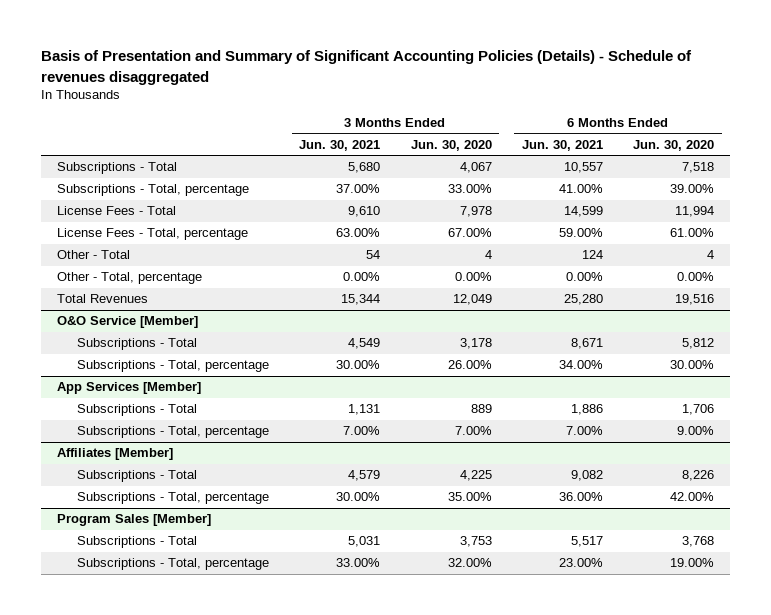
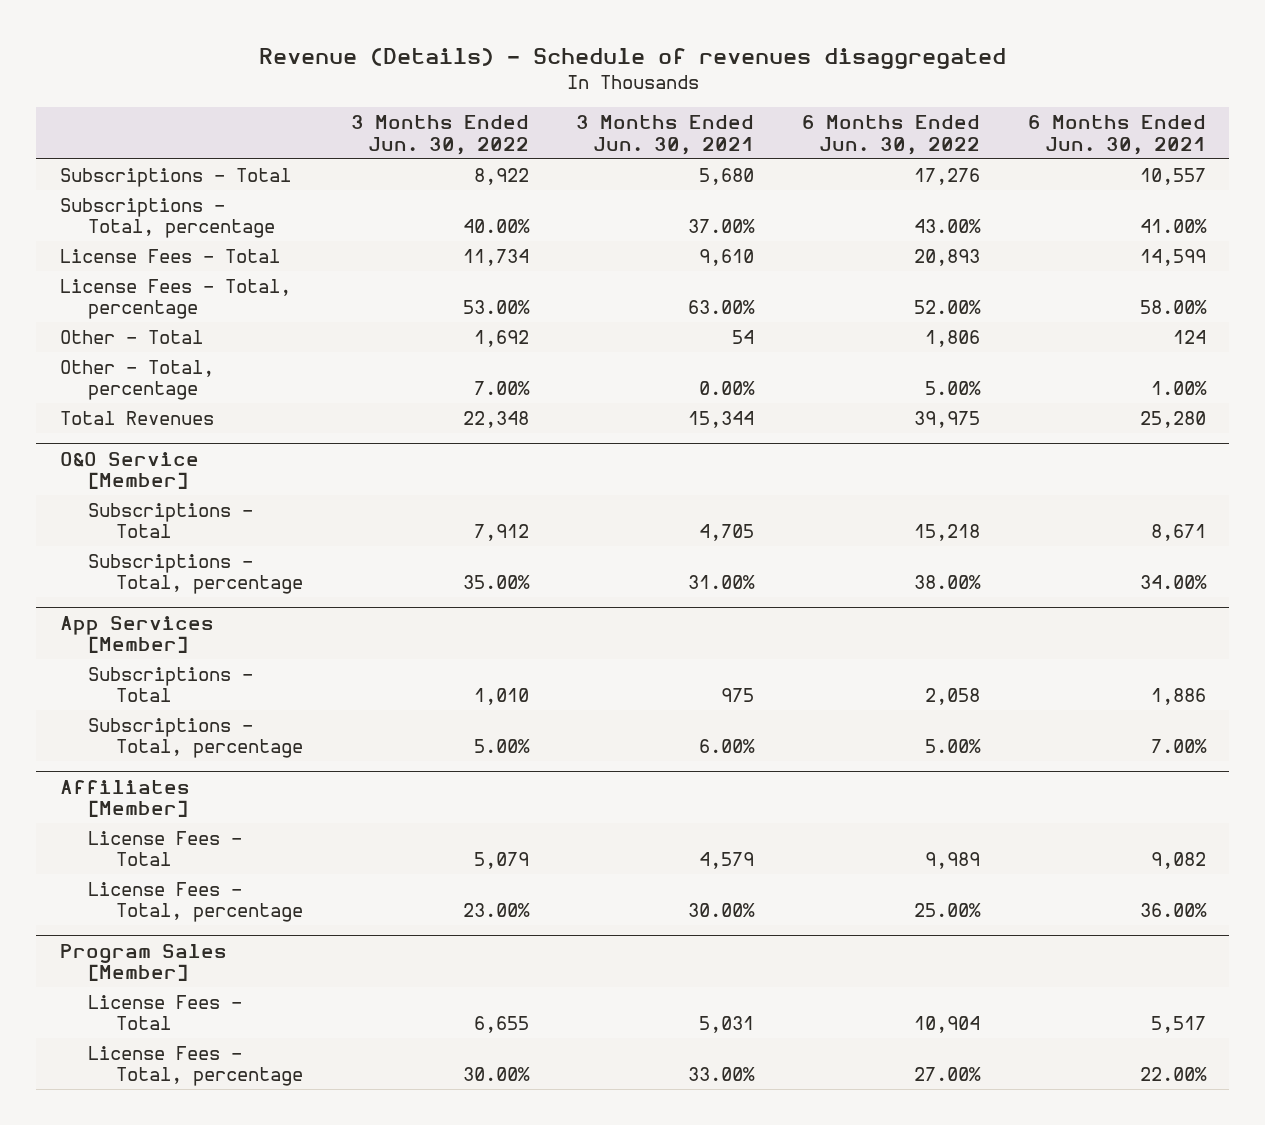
[41,50,693,85] Basis of Presentation and Summary of Significant Accounting Policies (Details) - Schedule of revenues disaggregated -> [258,48,1006,70] Revenue (Details) - Schedule of revenues disaggregated
[410,139,492,151] Jun. 30, 2020 -> none
[633,139,715,151] Jun. 30, 2020 -> none
none -> [350,115,529,155] 3 Months Ended Jun. 30, 2022
none -> [801,115,980,155] 6 Months Ended Jun. 30, 2022
[559,228,604,238] 59.00% -> [1139,300,1207,315] 58.00%
[566,272,604,282] 0.00% -> [1150,381,1207,396] 1.00%
[348,338,381,350] 4,549 -> [699,524,755,542] 4,705
[336,360,381,370] 30.00% -> [688,575,756,590] 31.00%
[348,404,381,416] 1,131 -> [721,688,755,703] 975
[343,426,381,436] 7.00% -> [699,739,756,754] 6.00%
[76,470,197,483] Subscriptions - Total -> [87,830,242,867] License Fees - Total
[76,492,269,505] Subscriptions - Total, percentage -> [87,881,303,923] License Fees - Total, percentage
[76,558,269,571] Subscriptions - Total, percentage -> none
[76,536,197,549] Subscriptions - Total -> [87,994,242,1031] License Fees - Total
none -> [87,1045,303,1087] License Fees - Total, percentage

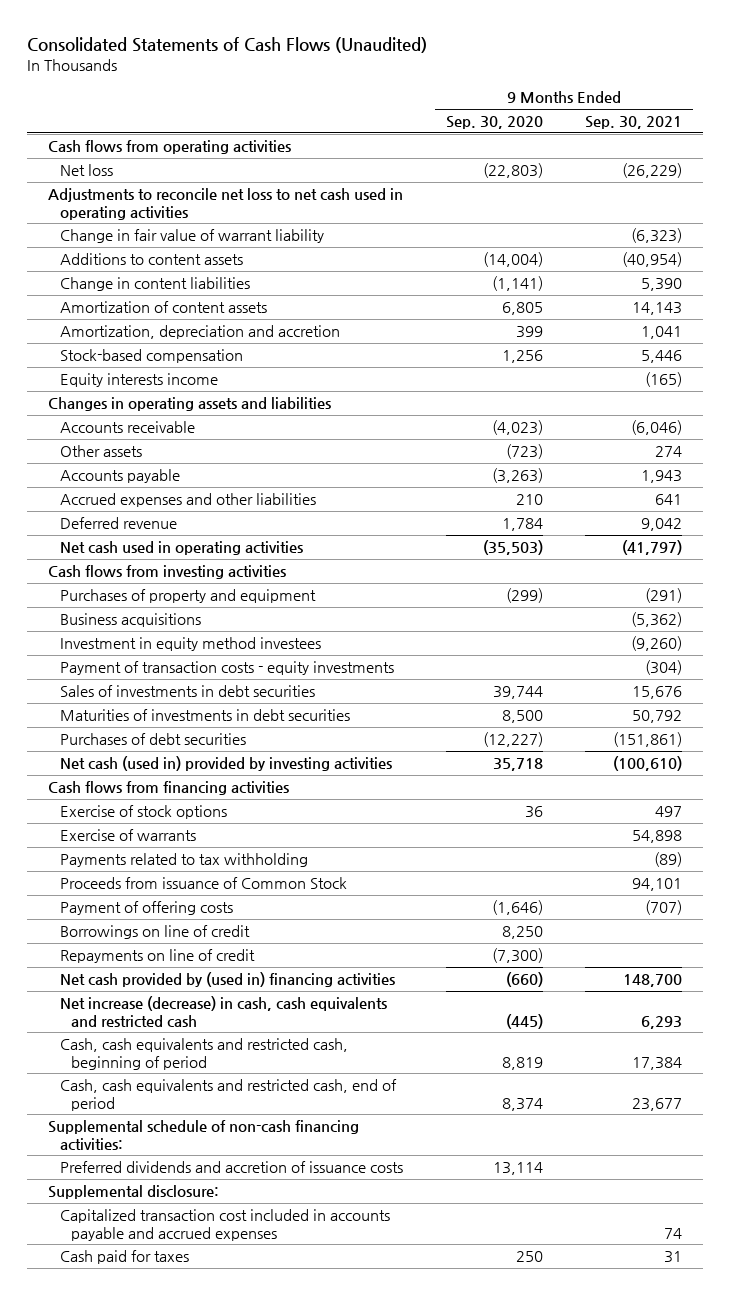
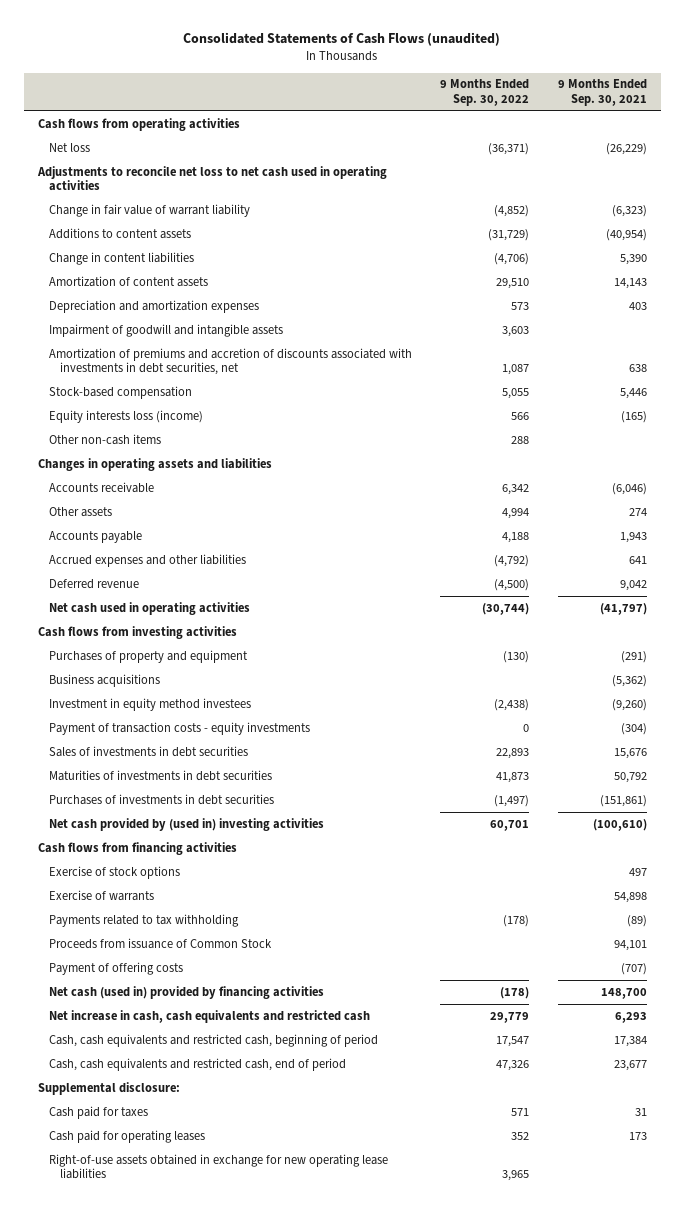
[27,37,428,54] Consolidated Statements of Cash Flows (Unaudited) -> [183,32,501,47] Consolidated Statements of Cash Flows (unaudited)
[445,116,543,130] Sep. 30, 2020 -> none
none -> [440,79,530,107] 9 Months Ended Sep. 30, 2022
[59,325,340,340] Amortization, depreciation and accretion -> [49,299,260,313] Depreciation and amortization expenses
[641,326,683,340] 1,041 -> [628,301,647,310] 403
none -> [49,323,284,337] Impairment of goodwill and intangible assets
none -> [49,347,413,376] Amortization of premiums and accretion of discounts associated with investments in debt securities, net
[59,373,218,388] Equity interests income -> [49,409,204,423] Equity interests loss (income)
none -> [49,433,162,445] Other non-cash items
[59,733,246,746] Purchases of debt securities -> [49,793,275,805] Purchases of investments in debt securities
[59,756,392,772] Net cash (used in) provided by investing activities -> [49,817,325,831] Net cash provided by (used in) investing activities
[59,925,250,940] Borrowings on line of credit -> none
[59,949,255,964] Repayments on line of credit -> none
[59,972,395,988] Net cash provided by (used in) financing activities -> [49,985,325,999] Net cash (used in) provided by financing activities
[59,996,387,1027] Net increase (decrease) in cash, cash equivalents and restricted cash -> [49,1009,371,1023] Net increase in cash, cash equivalents and restricted cash
[48,1120,360,1150] Supplemental schedule of non-cash financing activities: -> none
[59,1161,403,1174] Preferred dividends and accretion of issuance costs -> none
[59,1209,390,1241] Capitalized transaction cost included in accounts payable and accrued expenses -> none
none -> [49,1129,206,1143] Cash paid for operating leases
none -> [49,1153,389,1180] Right-of-use assets obtained in exchange for new operating lease liabilities

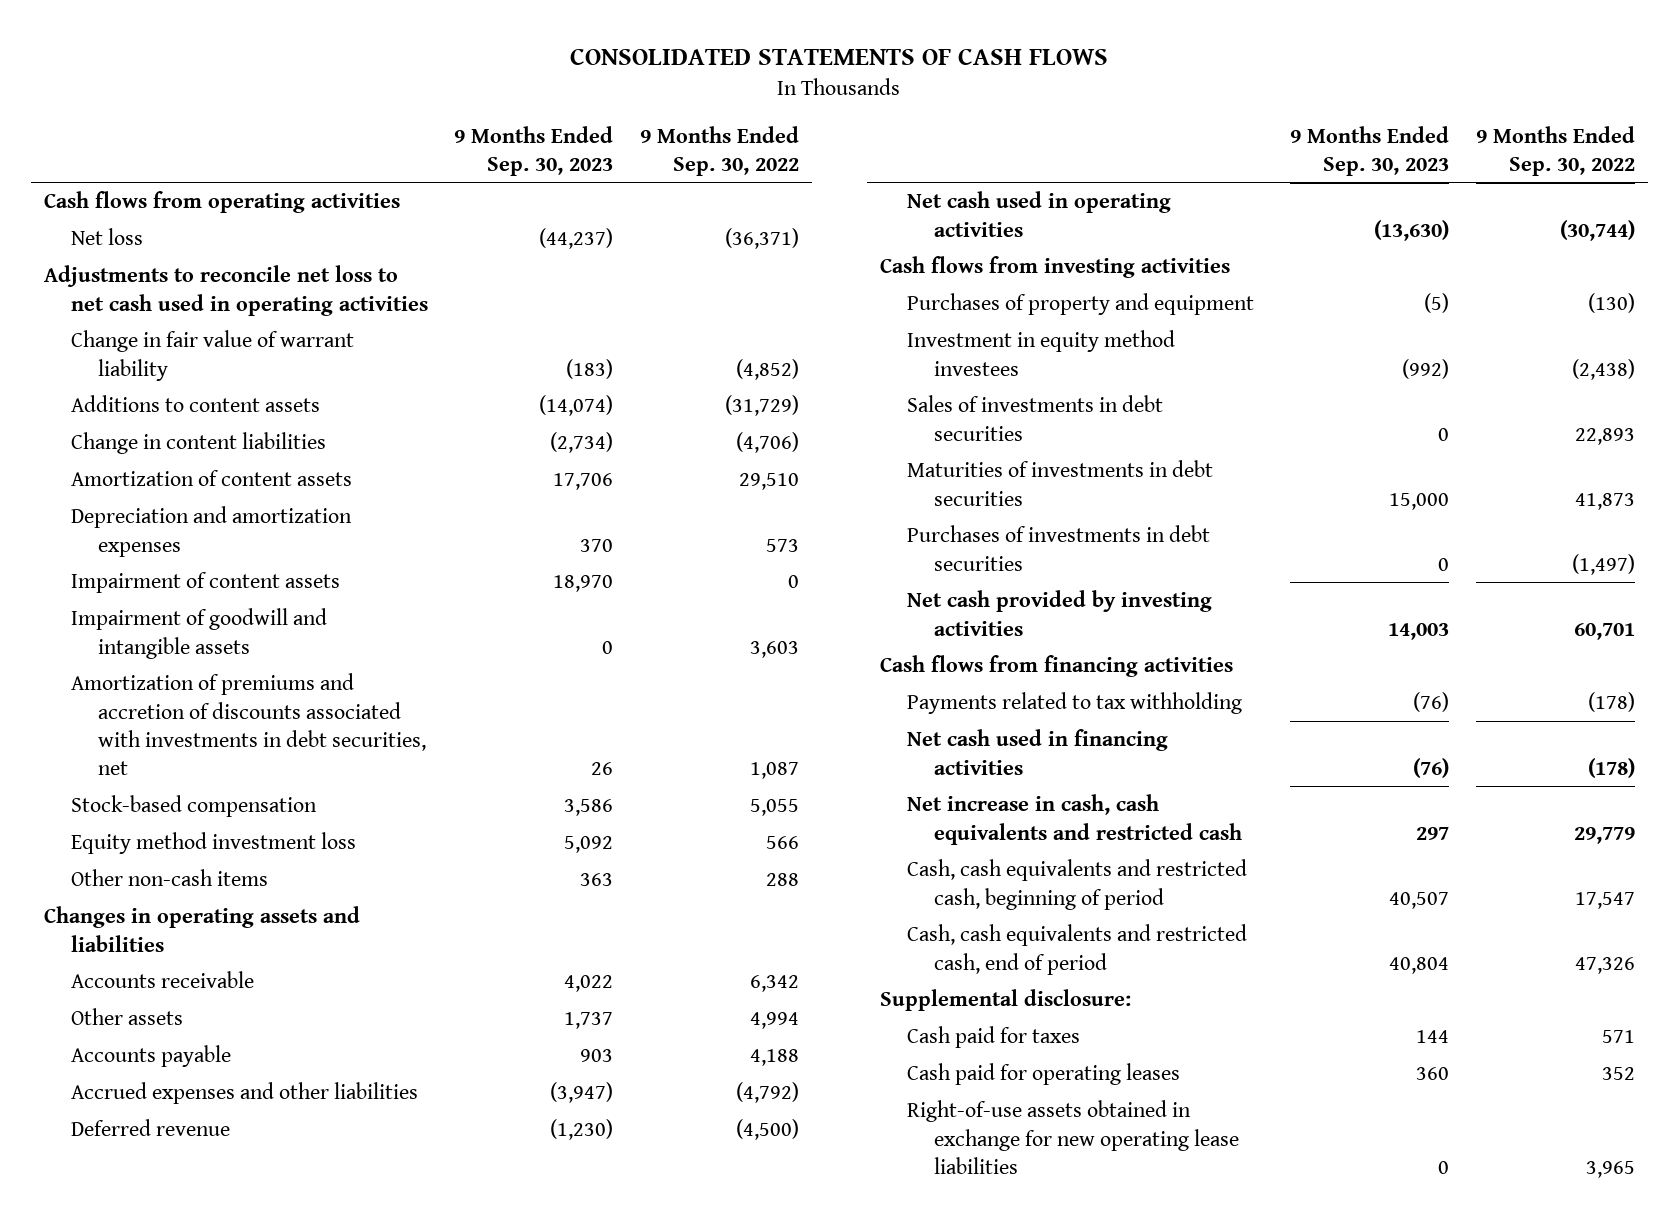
[183,32,501,47] Consolidated Statements of Cash Flows (unaudited) -> [570,48,1109,66] CONSOLIDATED STATEMENTS OF CASH FLOWS
[557,79,647,107] 9 Months Ended Sep. 30, 2021 -> none
none -> [454,125,614,176] 9 Months Ended Sep. 30, 2023
none -> [70,572,340,594] Impairment of content assets
[49,409,204,423] Equity interests loss (income) -> [70,832,356,855] Equity method investment loss
[49,673,161,687] Business acquisitions -> none
[49,721,311,735] Payment of transaction costs - equity investments -> none
[49,817,325,831] Net cash provided by (used in) investing activities -> [906,590,1212,636] Net cash provided by investing activities
[49,865,181,879] Exercise of stock options -> none
[49,889,155,901] Exercise of warrants -> none
[49,937,273,949] Proceeds from issuance of Common Stock -> none
[49,961,184,975] Payment of offering costs -> none
[49,985,325,999] Net cash (used in) provided by financing activities -> [906,729,1168,775] Net cash used in financing activities

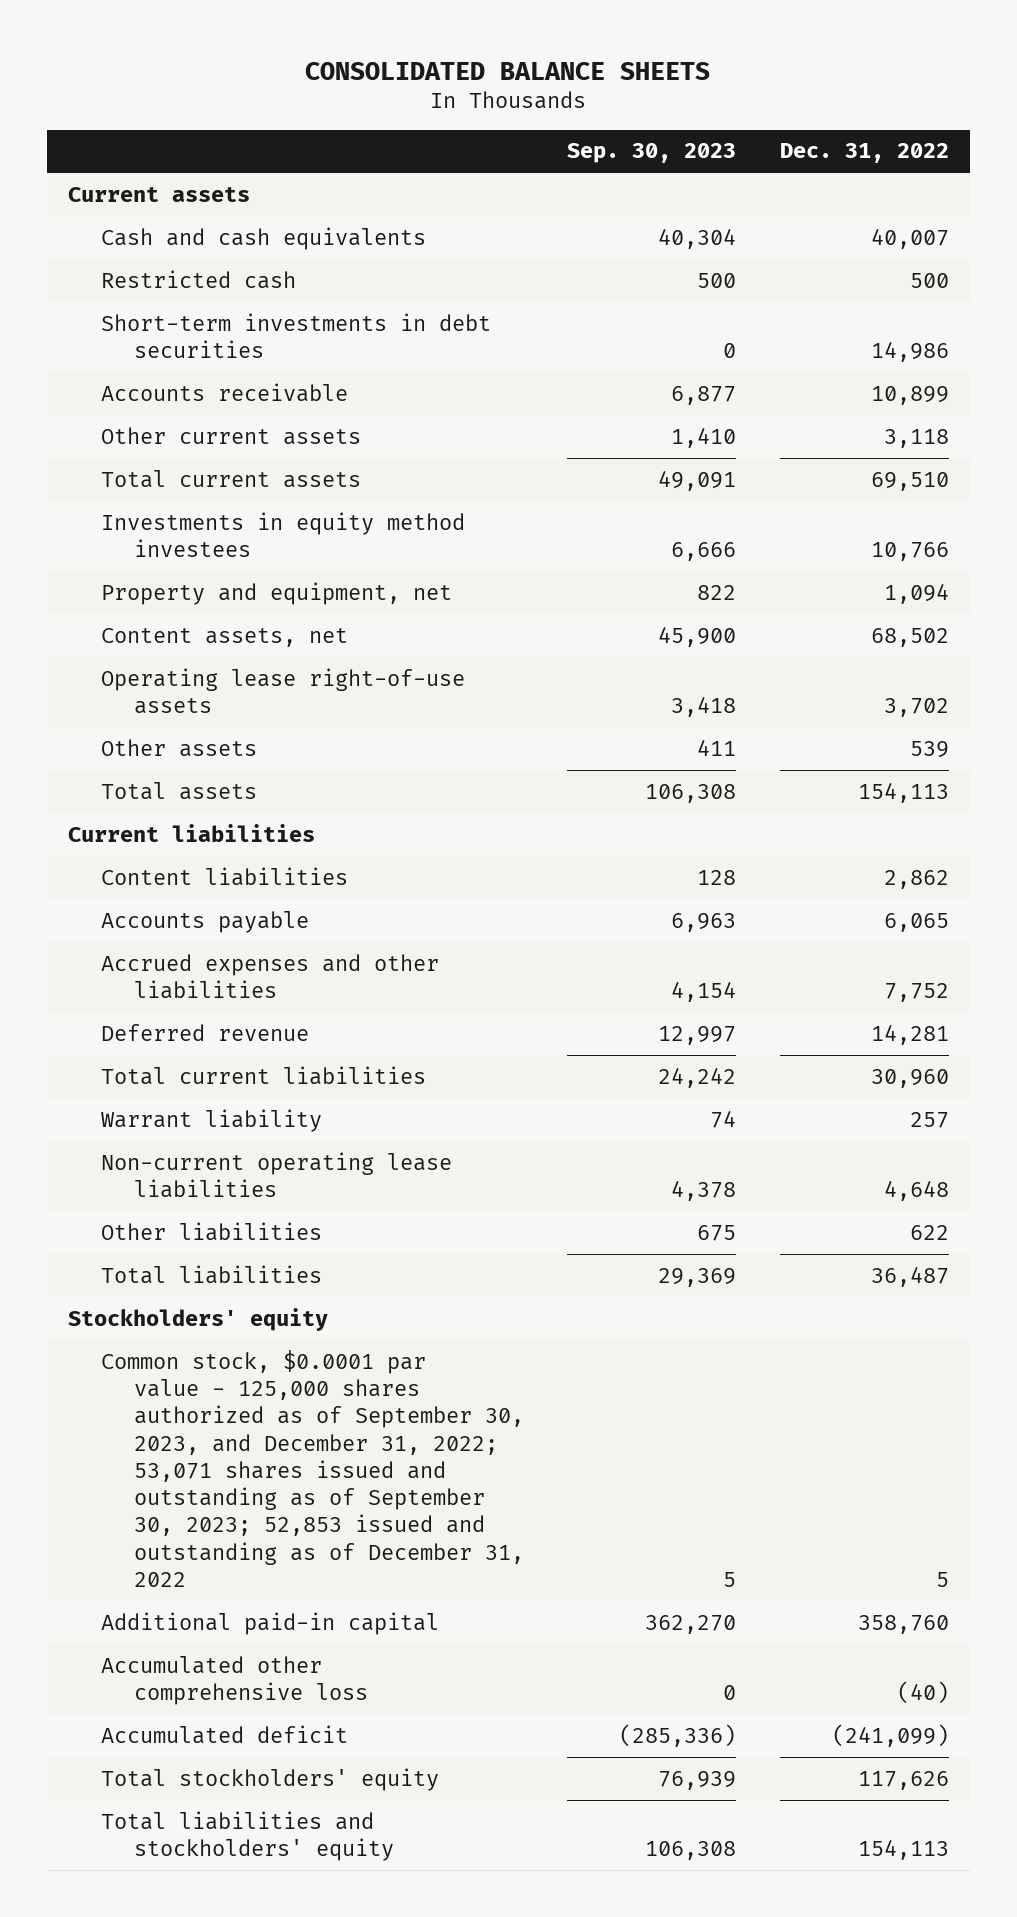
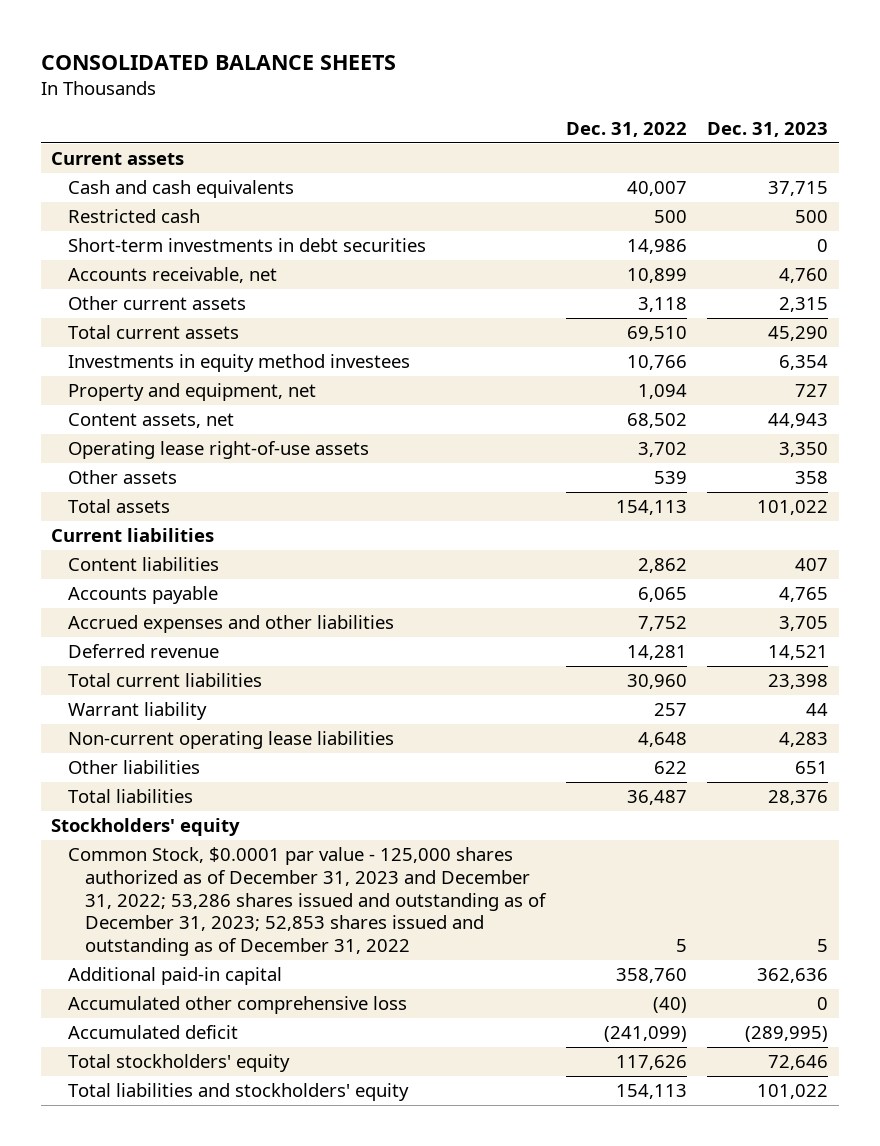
[567,143,737,164] Sep. 30, 2023 -> none
none -> [707,121,829,137] Dec. 31, 2023
[101,382,349,402] Accounts receivable -> [68,267,278,284] Accounts receivable, net
[101,1349,525,1587] Common stock, $0.0001 par value - 125,000 shares authorized as of September 30, 2023, and December 31, 2022; 53,071 shares issued and outstanding as of September 30, 2023; 52,853 issued and outstanding as of December 31, 2022 -> [68,847,547,956] Common Stock, $0.0001 par value - 125,000 shares authorized as of December 31, 2023 and December 31, 2022; 53,286 shares issued and outstanding as of December 31, 2023; 52,853 shares issued and outstanding as of December 31, 2022

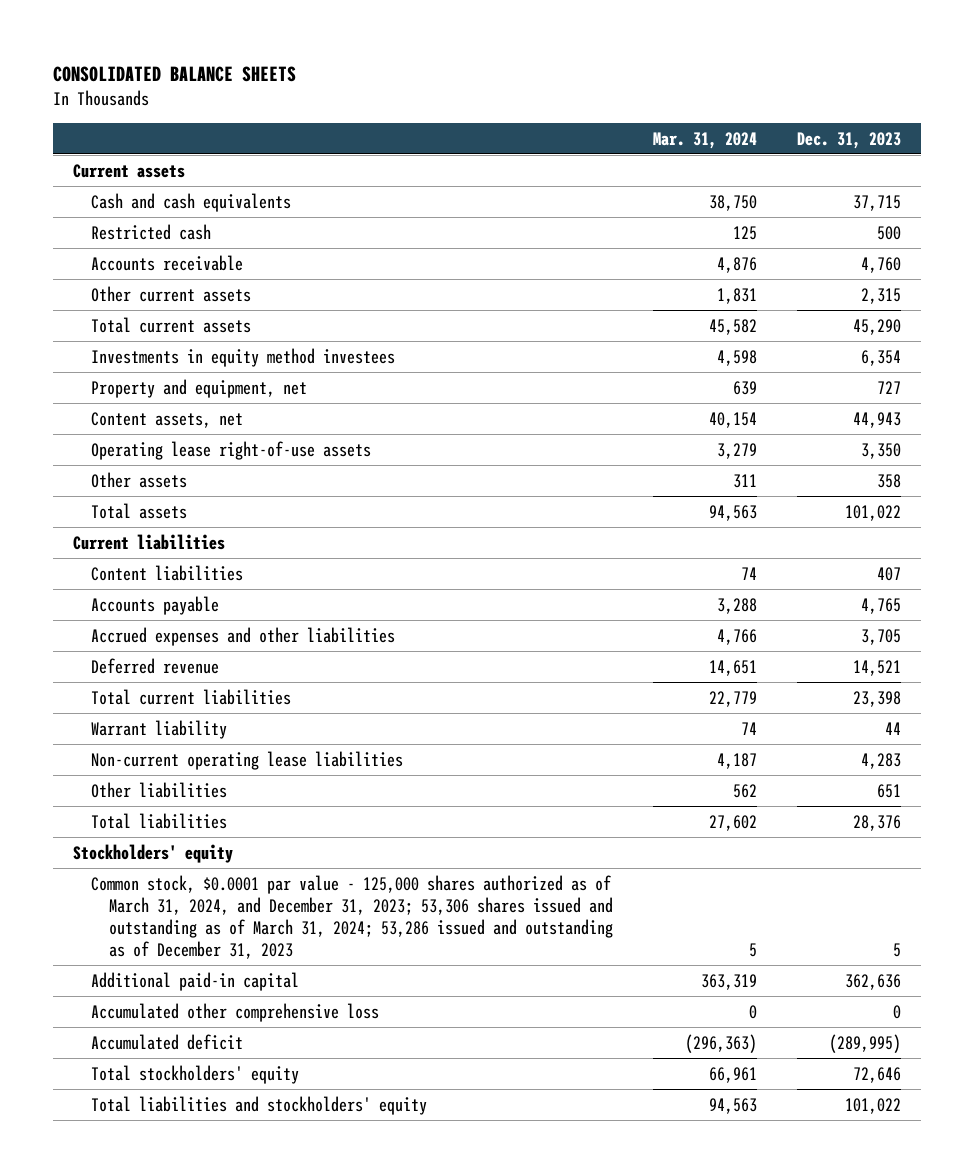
[565,121,687,137] Dec. 31, 2022 -> none
none -> [652,131,757,149] Mar. 31, 2024
[68,238,427,253] Short-term investments in debt securities -> none
[68,267,278,284] Accounts receivable, net -> [90,254,243,271] Accounts receivable
[68,847,547,956] Common Stock, $0.0001 par value - 125,000 shares authorized as of December 31, 2023 and December 31, 2022; 53,286 shares issued and outstanding as of December 31, 2023; 52,853 shares issued and outstanding as of December 31, 2022 -> [90,874,613,959] Common stock, $0.0001 par value - 125,000 shares authorized as of March 31, 2024, and December 31, 2023; 53,306 shares issued and outstanding as of March 31, 2024; 53,286 issued and outstanding as of December 31, 2023

